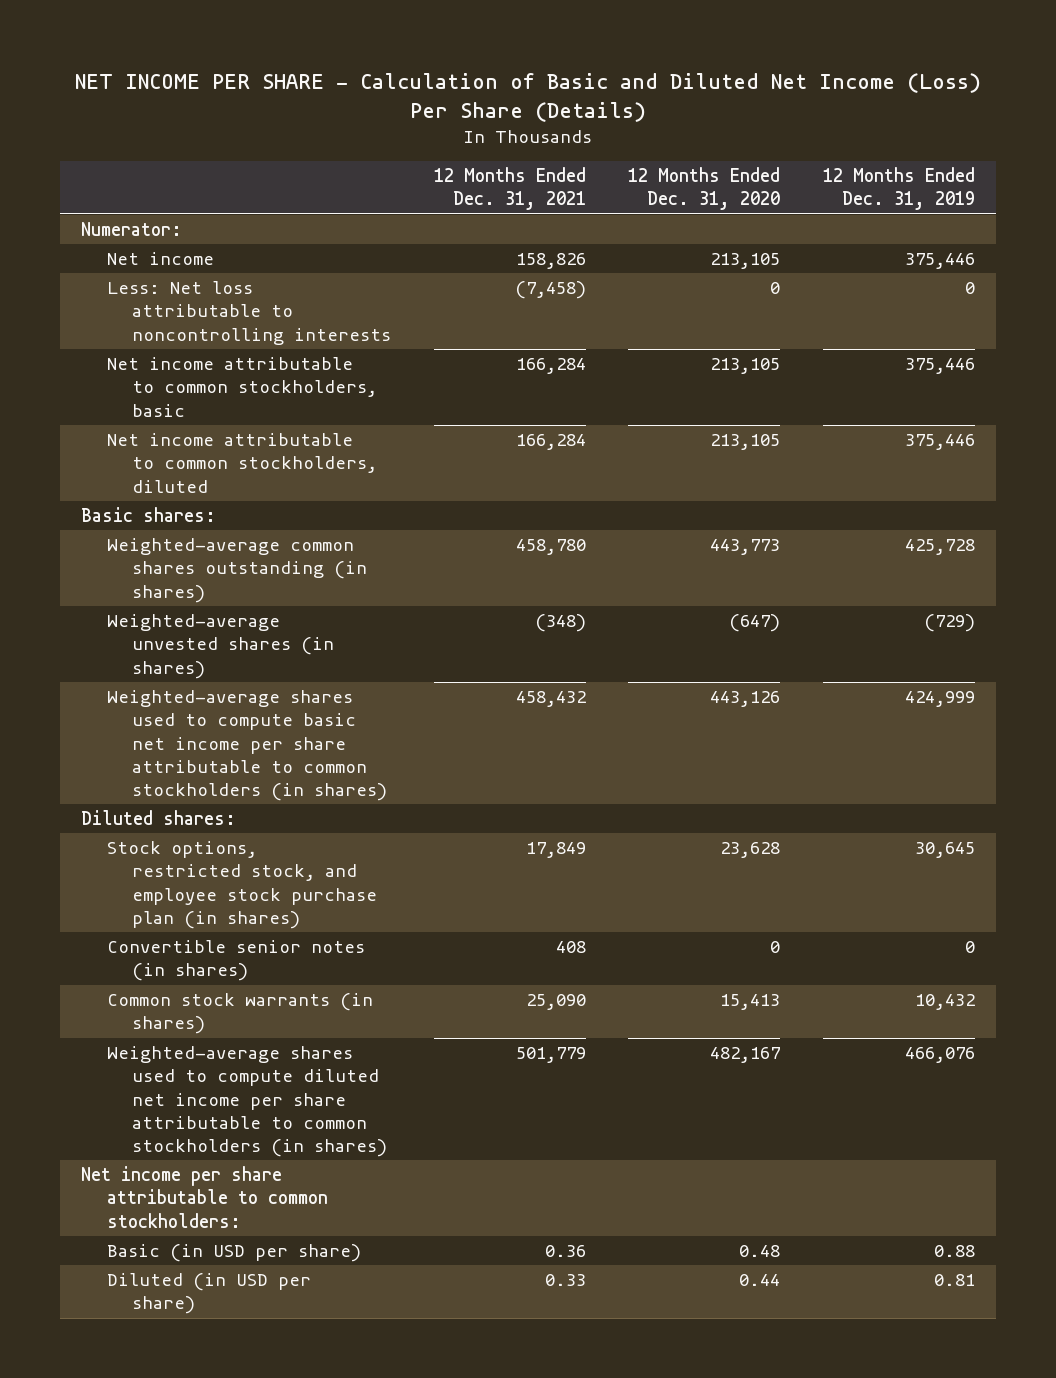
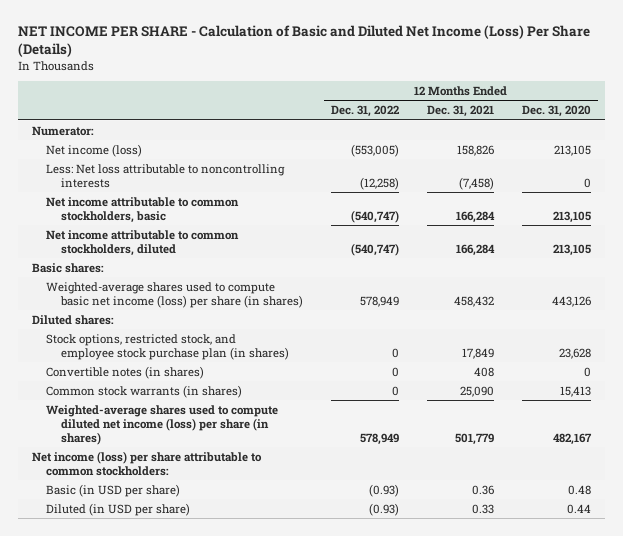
[823,167,976,211] 12 Months Ended Dec. 31, 2019 -> none
none -> [330,105,399,118] Dec. 31, 2022
[106,252,214,266] Net income -> [46,143,143,157] Net income (loss)
[106,538,368,603] Weighted-average common shares outstanding (in shares) -> none
[106,614,335,679] Weighted-average unvested shares (in shares) -> none
[106,690,388,802] Weighted-average shares used to compute basic net income per share attributable to common stockholders (in shares) -> [46,281,303,308] Weighted-average shares used to compute basic net income (loss) per share (in shares)
[106,940,365,982] Convertible senior notes (in shares) -> [46,365,205,379] Convertible notes (in shares)
[106,1046,388,1158] Weighted-average shares used to compute diluted net income per share attributable to common stockholders (in shares) -> [46,404,279,445] Weighted-average shares used to compute diluted net income (loss) per share (in shares)
[81,1166,328,1228] Net income per share attributable to common stockholders: -> [31,450,262,476] Net income (loss) per share attributable to common stockholders:

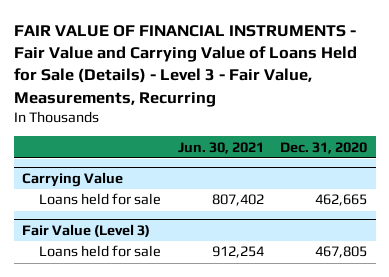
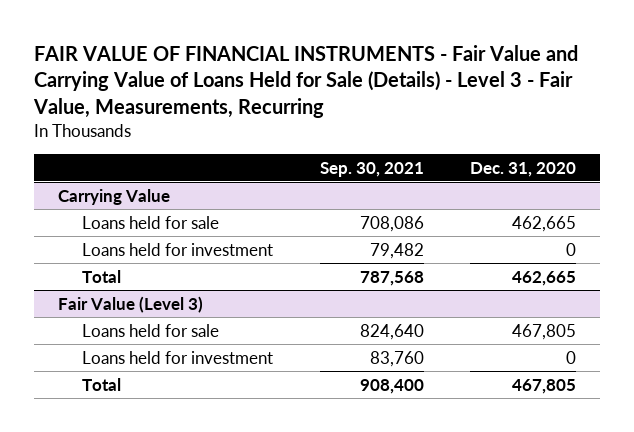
[177,141,264,154] Jun. 30, 2021 -> none
none -> [319,161,424,177] Sep. 30, 2021
none -> [81,242,273,256] Loans held for investment
none -> [81,269,121,283] Total
none -> [81,350,273,364] Loans held for investment
none -> [81,377,121,391] Total

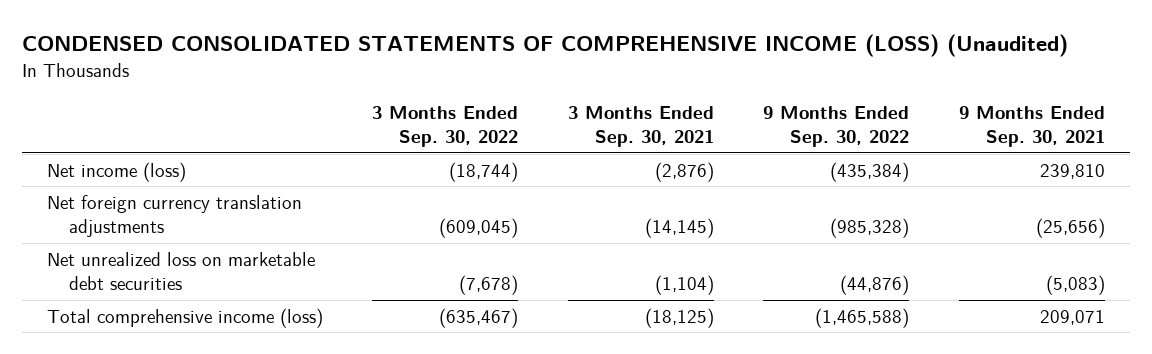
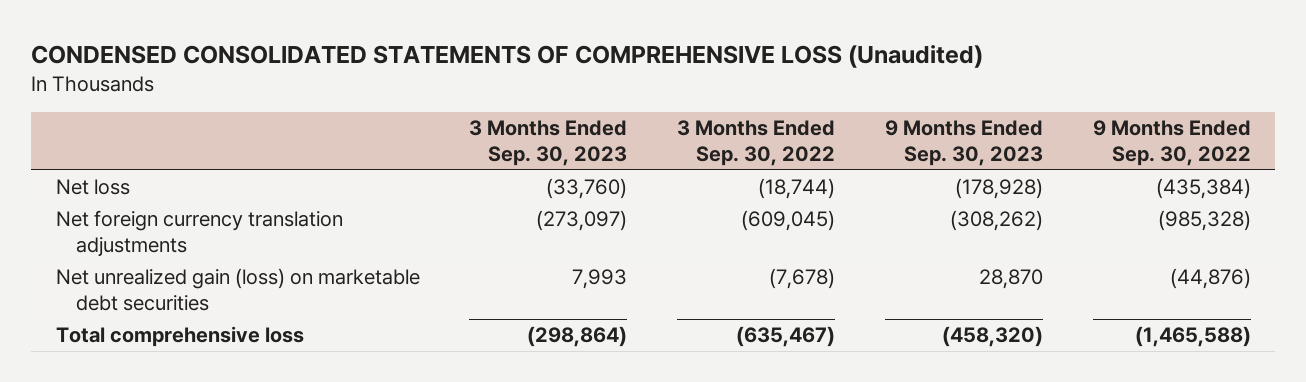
[22,34,1069,58] CONDENSED CONSOLIDATED STATEMENTS OF COMPREHENSIVE INCOME (LOSS) (Unaudited) -> [30,44,983,68] CONDENSED CONSOLIDATED STATEMENTS OF COMPREHENSIVE LOSS (Unaudited)
[567,105,714,148] 3 Months Ended Sep. 30, 2021 -> none
[958,105,1105,148] 9 Months Ended Sep. 30, 2021 -> none
none -> [469,119,628,167] 3 Months Ended Sep. 30, 2023
none -> [884,119,1043,167] 9 Months Ended Sep. 30, 2023
[46,161,186,182] Net income (loss) -> [55,179,130,196] Net loss
[46,251,315,291] Net unrealized loss on marketable debt securities -> [55,268,420,312] Net unrealized gain (loss) on marketable debt securities
[46,307,323,328] Total comprehensive income (loss) -> [55,326,304,348] Total comprehensive loss

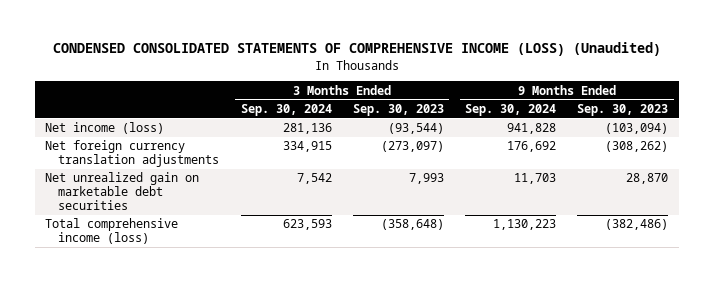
[30,44,983,68] CONDENSED CONSOLIDATED STATEMENTS OF COMPREHENSIVE LOSS (Unaudited) -> [52,42,661,57] CONDENSED CONSOLIDATED STATEMENTS OF COMPREHENSIVE INCOME (LOSS) (Unaudited)
[677,119,836,167] 3 Months Ended Sep. 30, 2022 -> none
[1092,119,1251,167] 9 Months Ended Sep. 30, 2022 -> none
none -> [240,103,332,116] Sep. 30, 2024
none -> [465,103,557,116] Sep. 30, 2024
[55,179,130,196] Net loss -> [45,122,165,135] Net income (loss)
[546,178,628,200] (33,760) -> [387,123,444,135] (93,544)
[954,178,1043,200] (178,928) -> [605,123,669,135] (103,094)
[55,268,420,312] Net unrealized gain (loss) on marketable debt securities -> [45,172,200,211] Net unrealized gain on marketable debt securities
[55,326,304,348] Total comprehensive loss -> [45,218,179,245] Total comprehensive income (loss)
[527,326,628,348] (298,864) -> [380,219,444,231] (358,648)
[941,326,1043,348] (458,320) -> [605,219,669,231] (382,486)

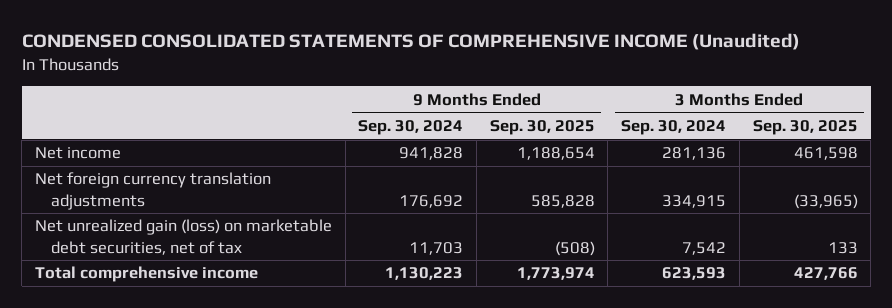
[52,42,661,57] CONDENSED CONSOLIDATED STATEMENTS OF COMPREHENSIVE INCOME (LOSS) (Unaudited) -> [21,33,800,51] CONDENSED CONSOLIDATED STATEMENTS OF COMPREHENSIVE INCOME (Unaudited)
[352,103,444,116] Sep. 30, 2023 -> none
[577,103,669,116] Sep. 30, 2023 -> none
none -> [489,119,595,135] Sep. 30, 2025
none -> [752,119,858,135] Sep. 30, 2025
[45,122,165,135] Net income (loss) -> [34,147,121,160] Net income
[45,172,200,211] Net unrealized gain on marketable debt securities -> [34,219,332,255] Net unrealized gain (loss) on marketable debt securities, net of tax
[45,218,179,245] Total comprehensive income (loss) -> [34,266,258,283] Total comprehensive income

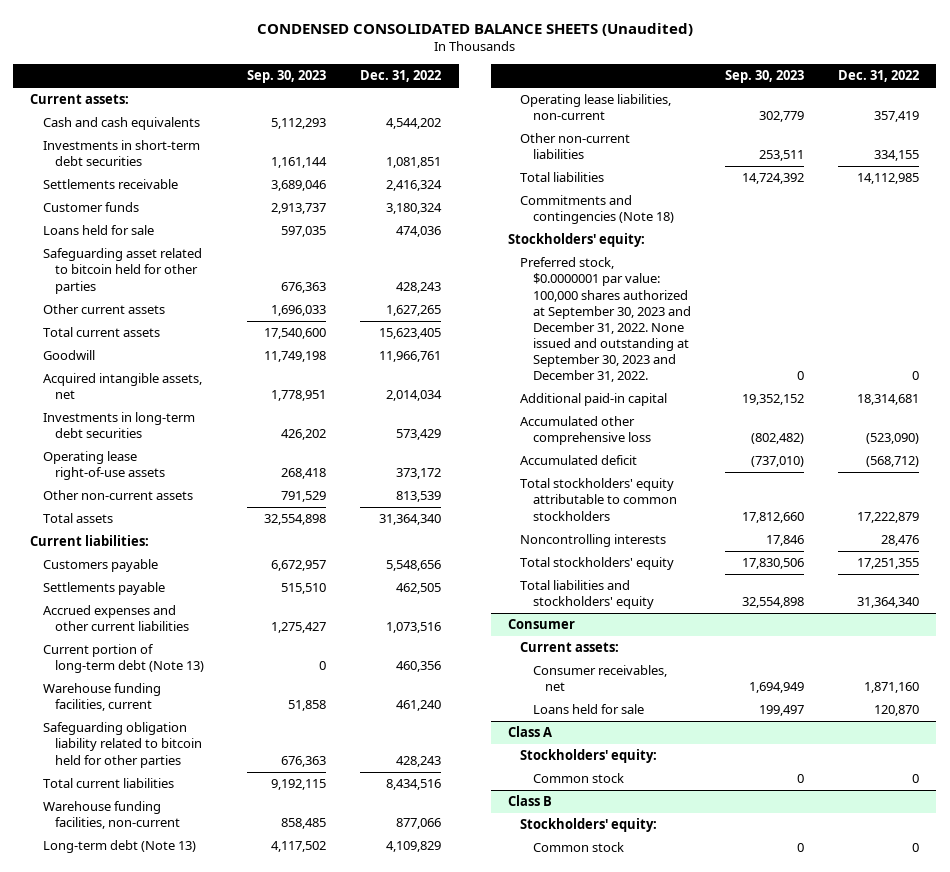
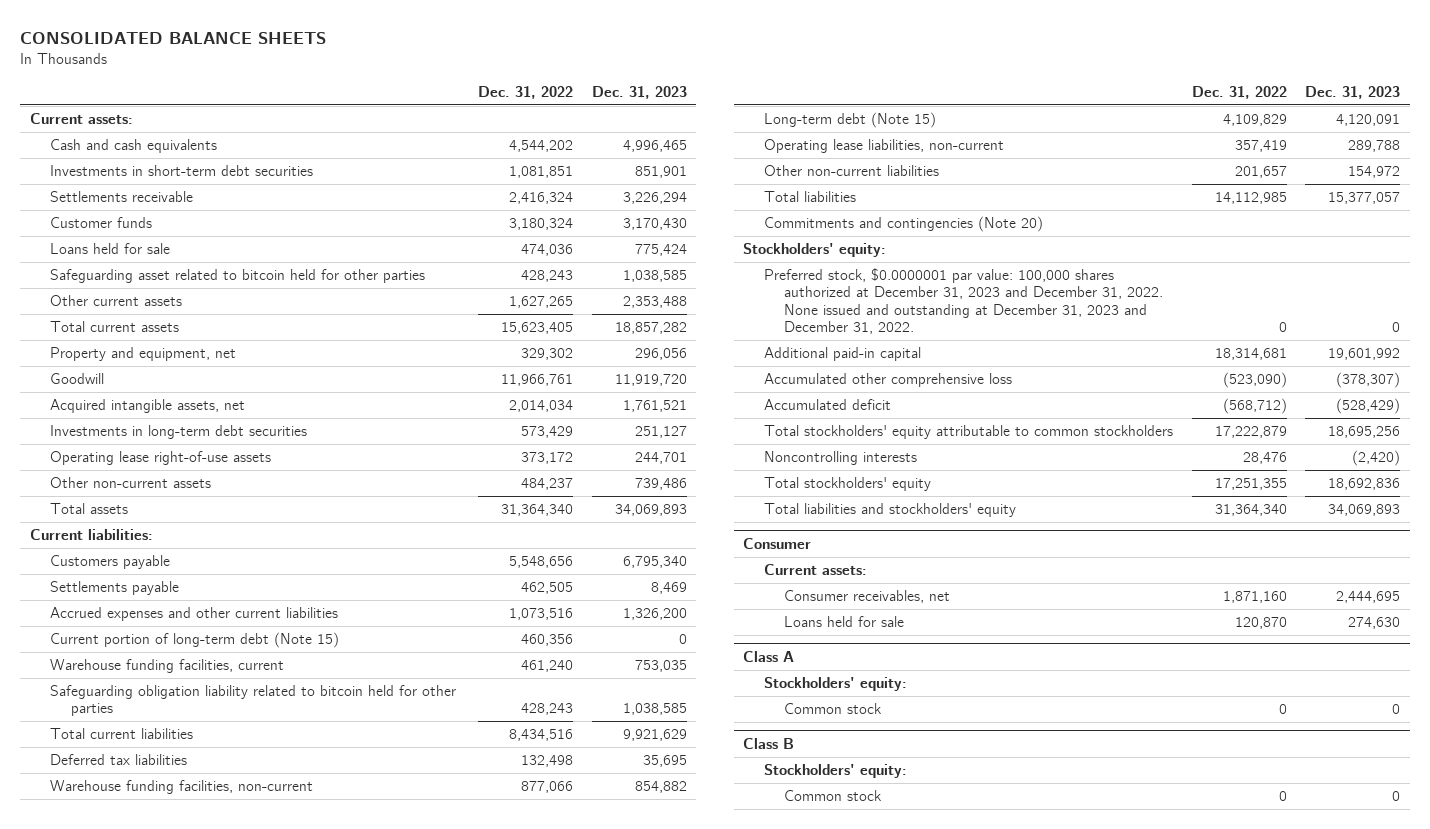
[256,22,693,36] CONDENSED CONSOLIDATED BALANCE SHEETS (Unaudited) -> [20,31,327,44] CONSOLIDATED BALANCE SHEETS
[247,70,327,84] Sep. 30, 2023 -> none
none -> [591,85,687,99] Dec. 31, 2023
none -> [50,347,237,362] Property and equipment, net
[396,491,442,503] 813,539 -> [521,478,574,491] 484,237
[42,644,204,674] Current portion of long-term debt (Note 13) -> [50,632,340,649] Current portion of long-term debt (Note 15)
none -> [50,754,188,766] Deferred tax liabilities
[42,840,196,854] Long-term debt (Note 13) -> [763,112,936,129] Long-term debt (Note 15)
[874,150,920,162] 334,155 -> [1234,166,1287,179] 201,657
[520,195,674,225] Commitments and contingencies (Note 18) -> [763,216,1043,233] Commitments and contingencies (Note 20)
[520,257,691,383] Preferred stock, $0.0000001 par value: 100,000 shares authorized at September 30, 2023 and December 31, 2022. None issued and outstanding at September 30, 2023 and December 31, 2022. -> [763,268,1164,335] Preferred stock, $0.0000001 par value: 100,000 shares authorized at December 31, 2023 and December 31, 2022. None issued and outstanding at December 31, 2023 and December 31, 2022.

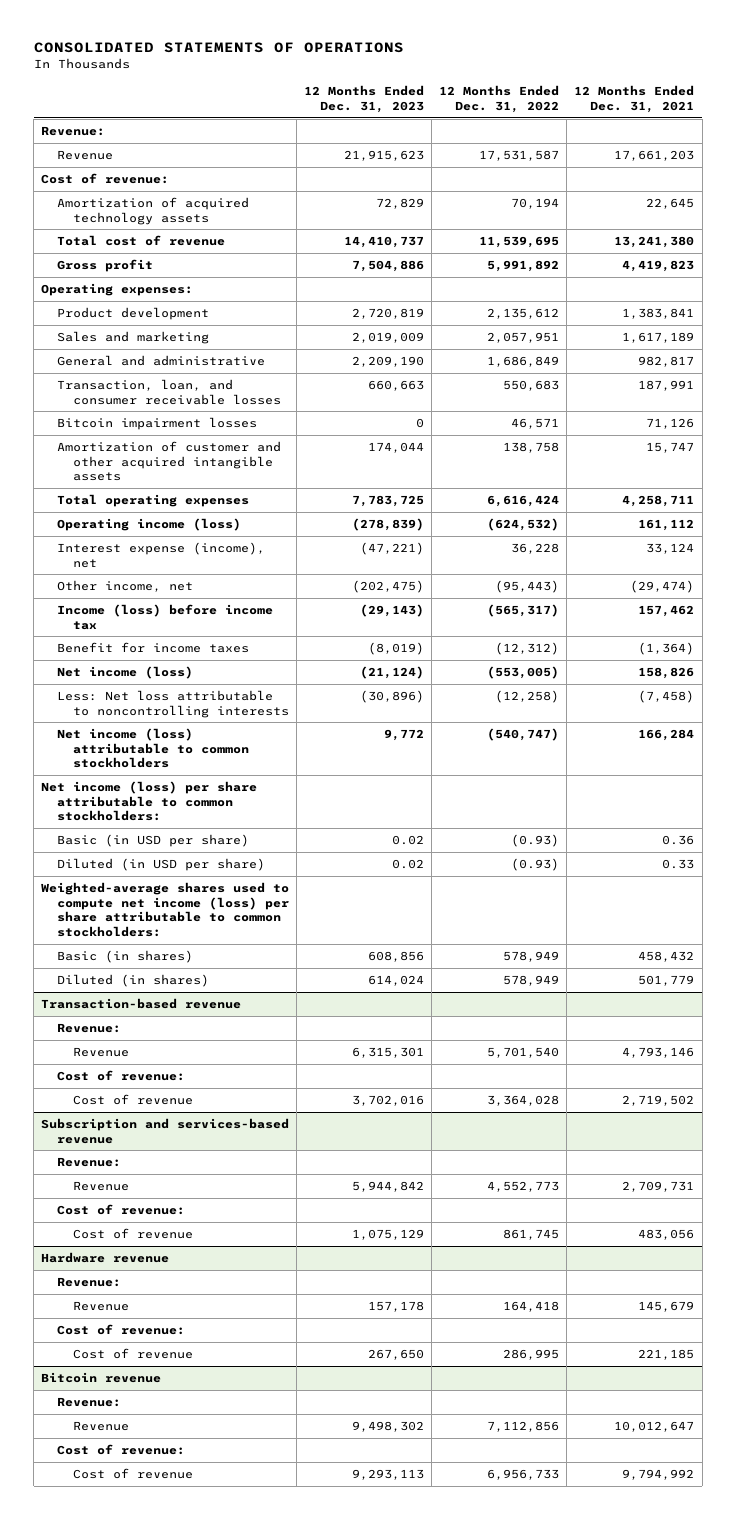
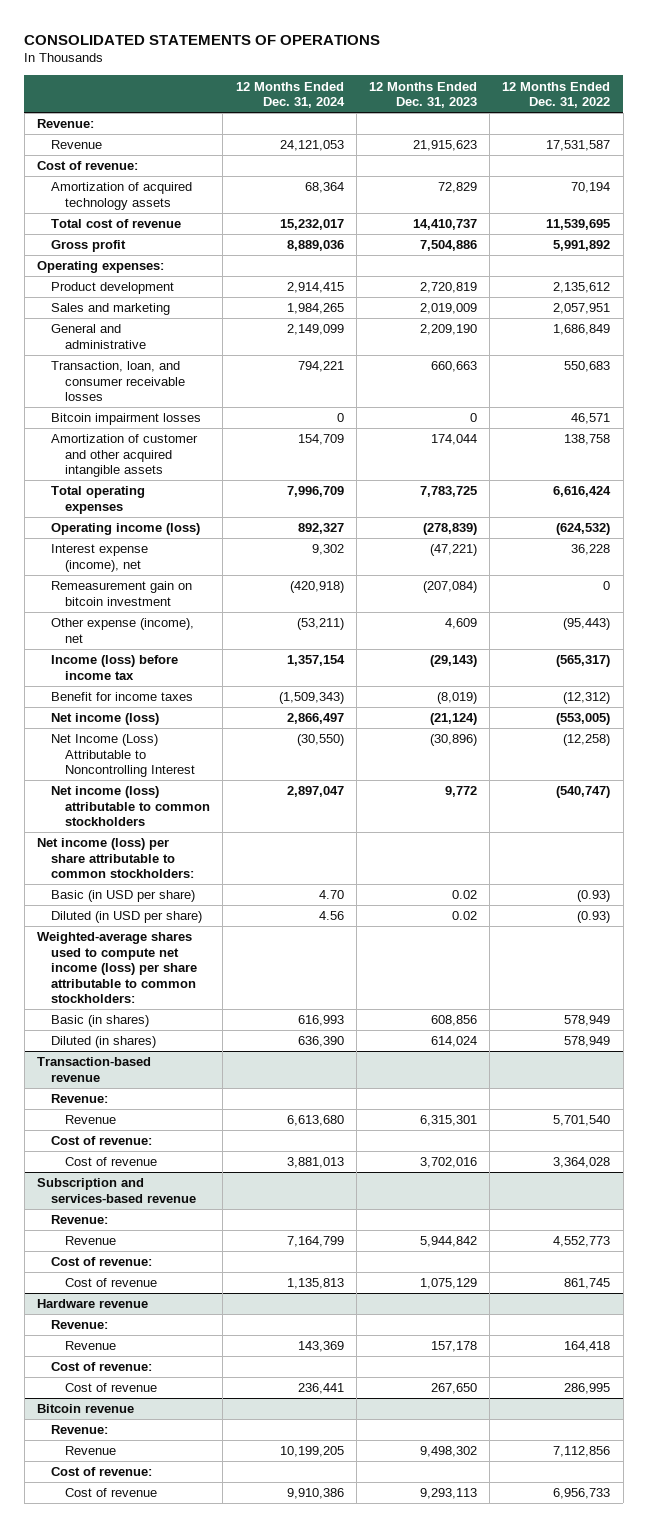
[574,85,695,113] 12 Months Ended Dec. 31, 2021 -> none
none -> [235,81,345,109] 12 Months Ended Dec. 31, 2024
none -> [51,581,193,606] Remeasurement gain on bitcoin investment
[57,579,194,592] Other income, net -> [51,618,195,643] Other expense (income), net
[352,579,425,593] (202,475) -> [444,618,477,630] 4,609
[57,689,290,718] Less: Net loss attributable to noncontrolling interests -> [51,734,196,778] Net Income (Loss) Attributable to Noncontrolling Interest

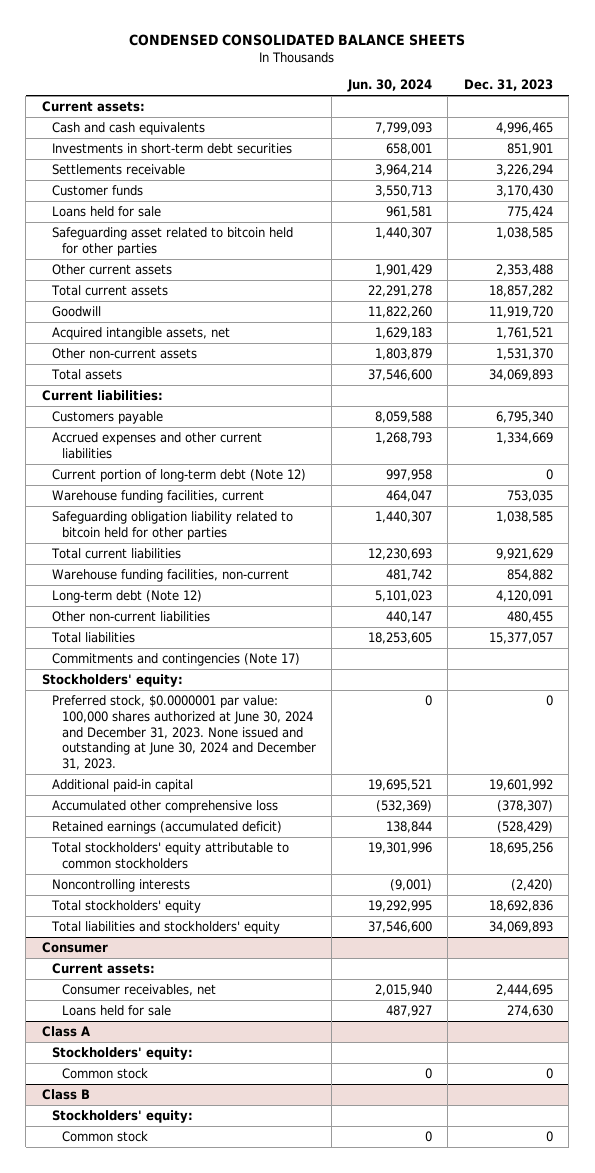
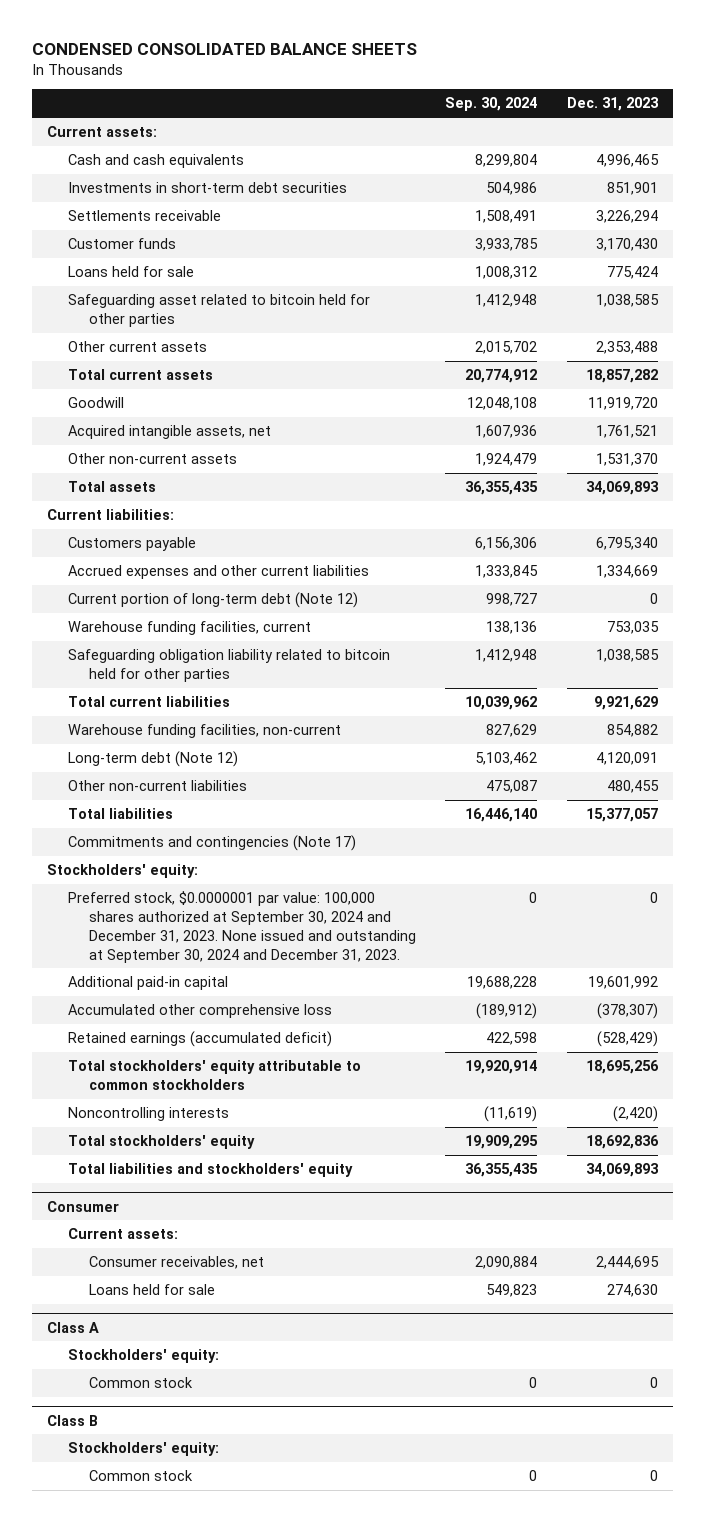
[346,78,432,92] Jun. 30, 2024 -> none
none -> [445,97,538,112] Sep. 30, 2024
[51,695,316,771] Preferred stock, $0.0000001 par value: 100,000 shares authorized at June 30, 2024 and December 31, 2023. None issued and outstanding at June 30, 2024 and December 31, 2023. -> [67,891,416,963] Preferred stock, $0.0000001 par value: 100,000 shares authorized at September 30, 2024 and December 31, 2023. None issued and outstanding at September 30, 2024 and December 31, 2023.

